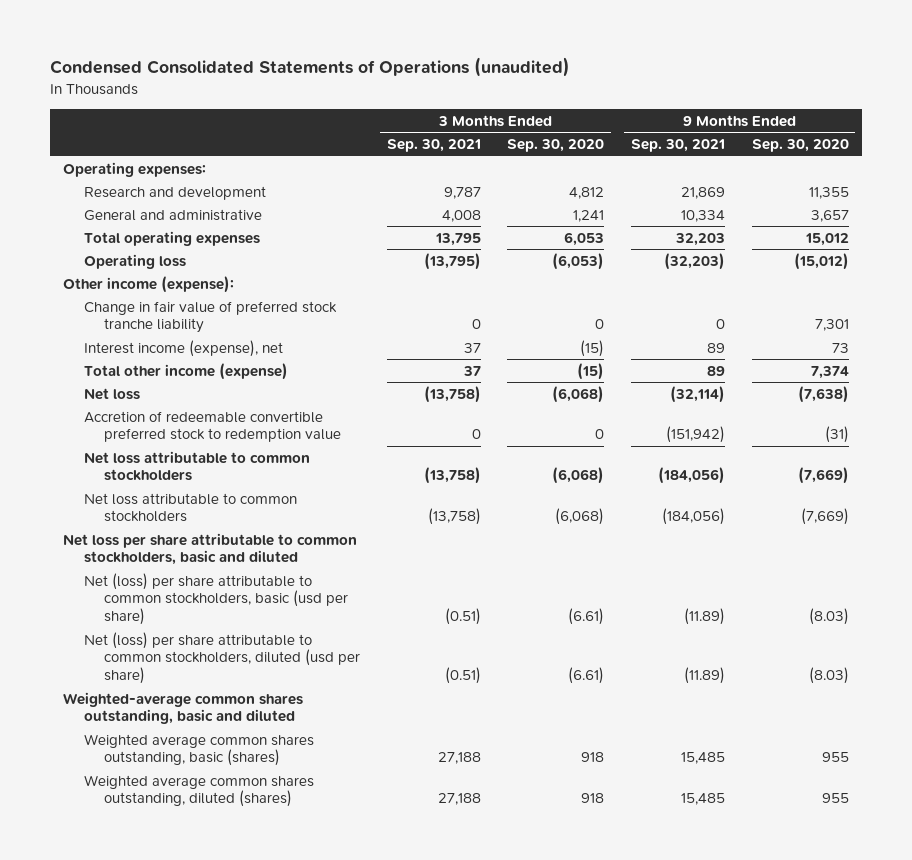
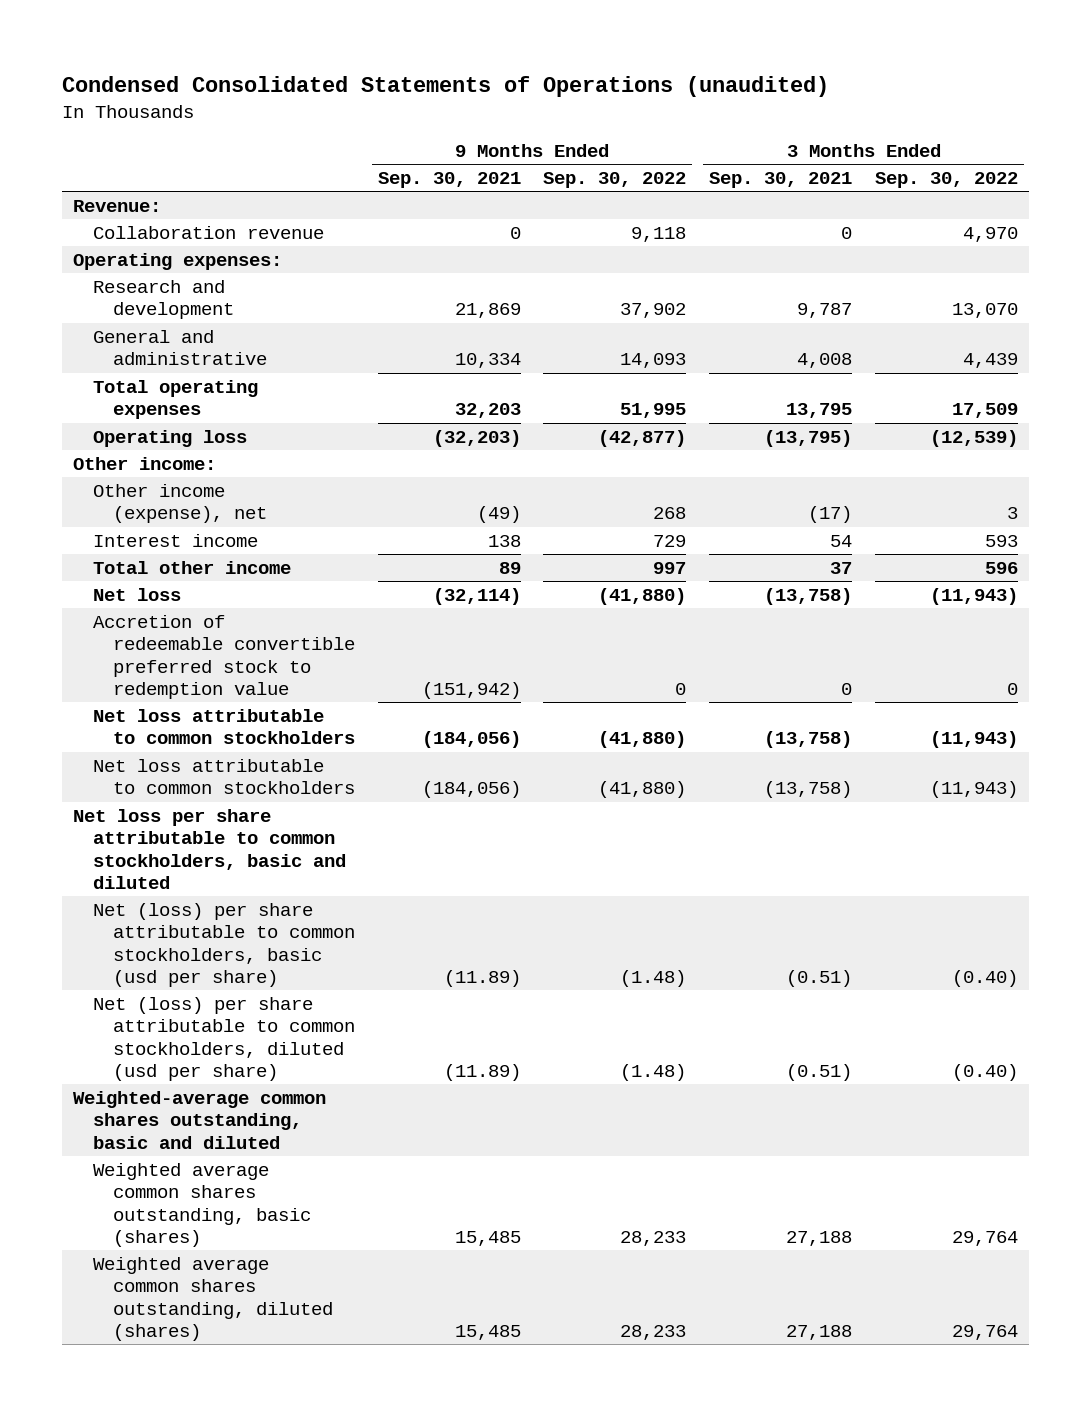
[507,139,605,153] Sep. 30, 2020 -> none
[751,139,849,153] Sep. 30, 2020 -> none
none -> [543,171,687,188] Sep. 30, 2022
none -> [874,171,1018,188] Sep. 30, 2022
none -> [73,199,162,212] Revenue:
none -> [93,225,325,239] Collaboration revenue
[83,300,337,334] Change in fair value of preferred stock tranche liability -> none
[63,275,235,293] Other income (expense): -> [73,456,217,470] Other income:
none -> [93,483,268,524] Other income (expense), net
[83,339,283,357] Interest income (expense), net -> [93,533,259,547] Interest income
[463,342,481,353] 37 -> [830,534,853,547] 54
[707,342,726,353] 89 -> [487,534,521,547] 138
[83,362,288,380] Total other income (expense) -> [93,560,292,574] Total other income

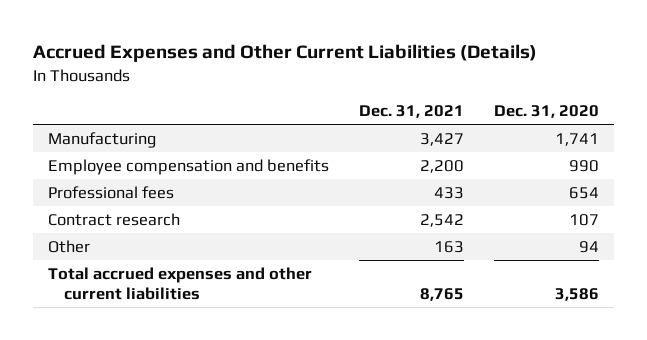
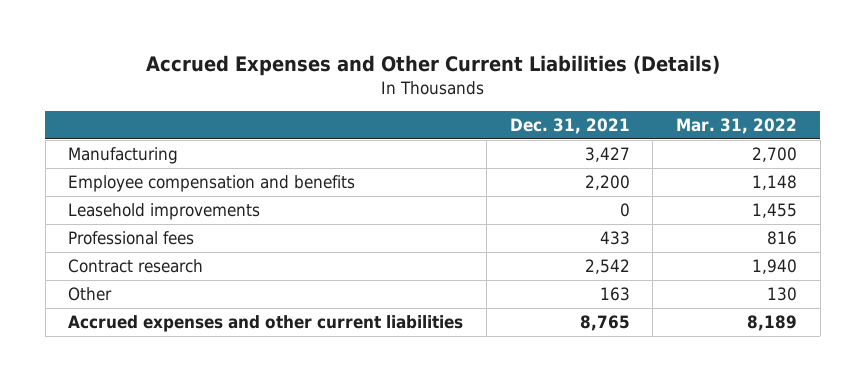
[494,105,600,119] Dec. 31, 2020 -> none
none -> [675,117,797,134] Mar. 31, 2022
none -> [68,203,261,221] Leasehold improvements
[47,266,312,300] Total accrued expenses and other current liabilities -> [68,315,464,333] Accrued expenses and other current liabilities

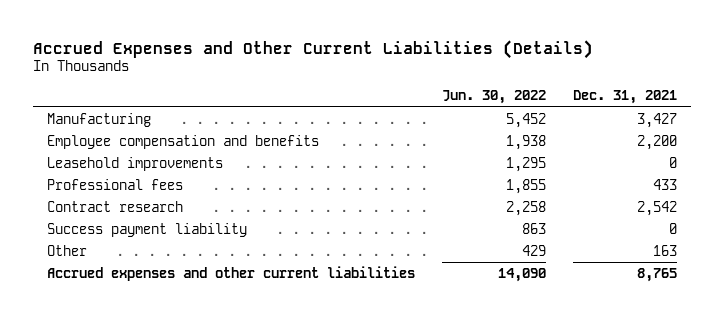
[675,117,797,134] Mar. 31, 2022 -> none
none -> [441,90,546,105] Jun. 30, 2022
none -> [46,222,247,237] Success payment liability

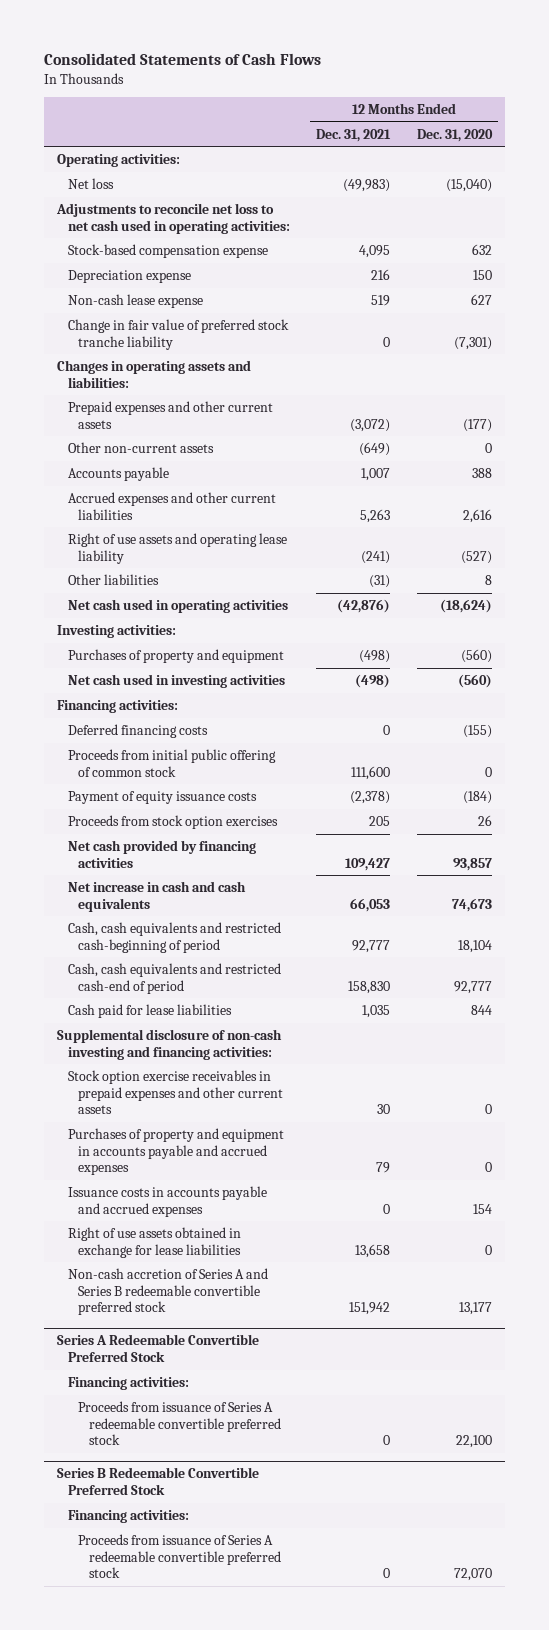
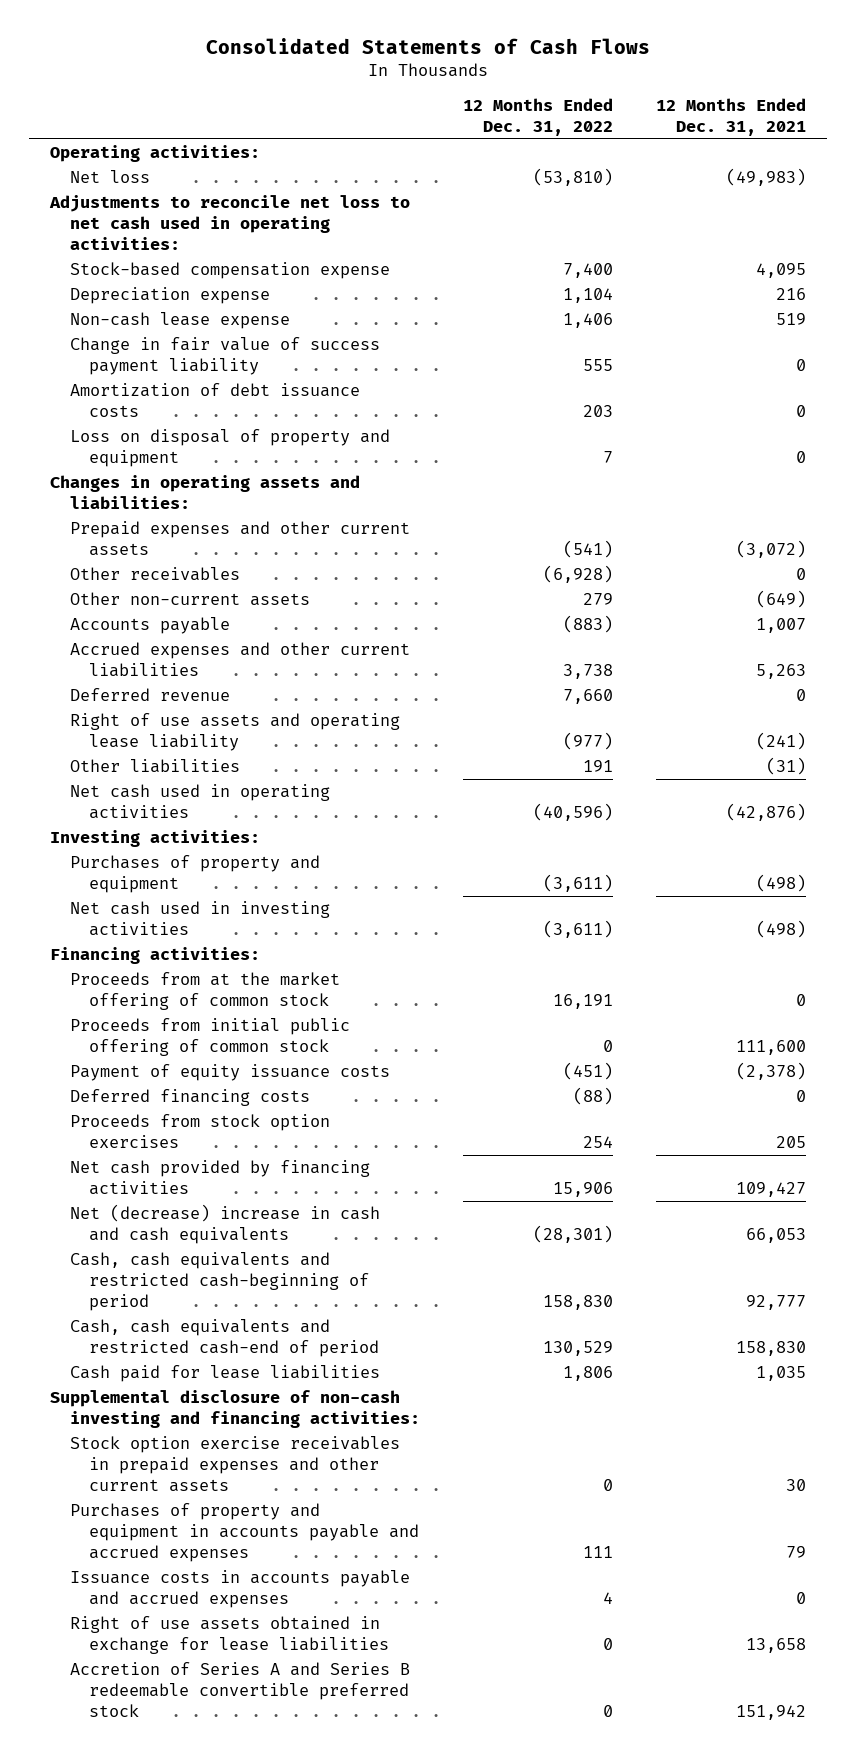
[416,128,493,142] Dec. 31, 2020 -> none
none -> [462,97,613,137] 12 Months Ended Dec. 31, 2022
[67,318,289,350] Change in fair value of preferred stock tranche liability -> [69,337,380,376] Change in fair value of success payment liability
none -> [69,383,360,418] Amortization of debt issuance costs
none -> [69,429,390,468] Loss on disposal of property and equipment
none -> [69,567,240,582] Other receivables
none -> [69,688,230,702] Deferred revenue
none -> [69,972,340,1011] Proceeds from at the market offering of common stock
[67,723,208,738] Deferred financing costs -> [69,1089,310,1107] Deferred financing costs
[67,880,246,912] Net increase in cash and cash equivalents -> [69,1204,380,1245] Net (decrease) increase in cash and cash equivalents
[57,1334,260,1362] Series A Redeemable Convertible Preferred Stock -> none
[67,1376,189,1390] Financing activities: -> none
[78,1400,281,1446] Proceeds from issuance of Series A redeemable convertible preferred stock -> none
[57,1467,260,1495] Series B Redeemable Convertible Preferred Stock -> none
[67,1509,189,1523] Financing activities: -> none
[78,1533,281,1579] Proceeds from issuance of Series A redeemable convertible preferred stock -> none
[67,1267,268,1316] Non-cash accretion of Series A and Series B redeemable convertible preferred stock -> [69,1662,410,1718] Accretion of Series A and Series B redeemable convertible preferred stock

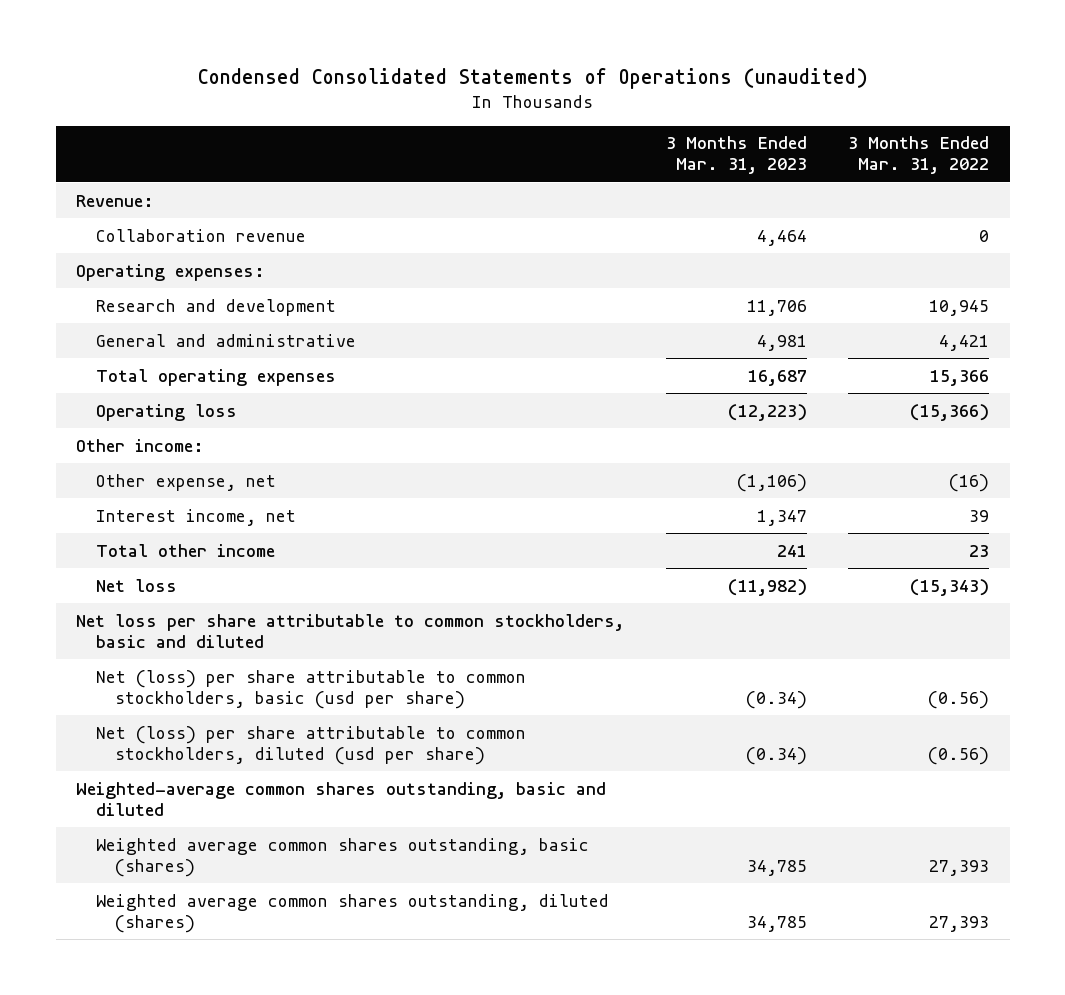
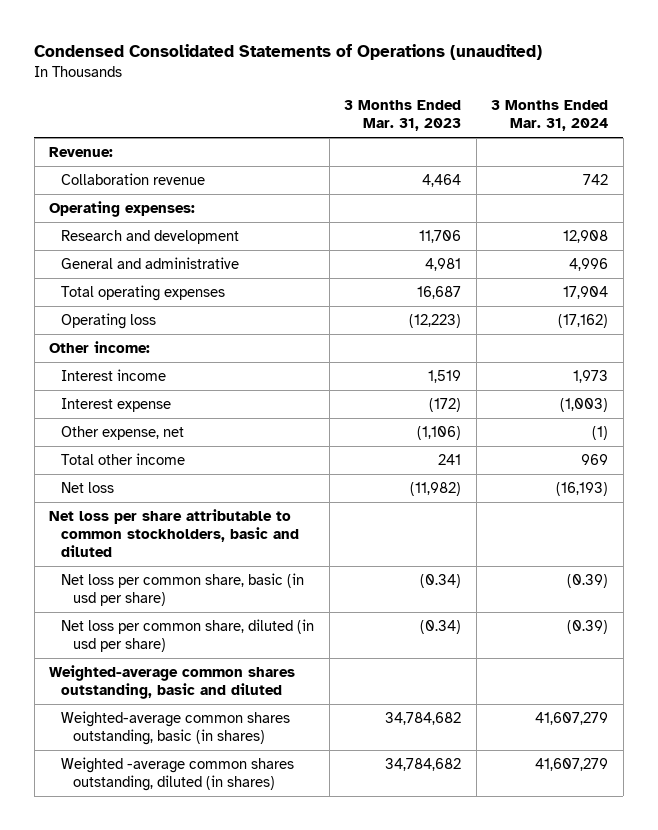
[847,136,989,175] 3 Months Ended Mar. 31, 2022 -> none
none -> [491,100,609,132] 3 Months Ended Mar. 31, 2024
none -> [61,368,167,381] Interest income
none -> [61,397,172,412] Interest expense
[95,508,296,526] Interest income, net -> none
[95,669,526,709] Net (loss) per share attributable to common stockholders, basic (usd per share) -> [61,572,305,607] Net loss per common share, basic (in usd per share)
[95,725,526,765] Net (loss) per share attributable to common stockholders, diluted (usd per share) -> [61,618,315,653] Net loss per common share, diluted (in usd per share)
[95,837,589,877] Weighted average common shares outstanding, basic (shares) -> [61,710,291,746] Weighted-average common shares outstanding, basic (in shares)
[746,859,807,876] 34,785 -> [385,711,462,725] 34,784,682
[95,893,609,933] Weighted average common shares outstanding, diluted (shares) -> [61,756,295,792] Weighted -average common shares outstanding, diluted (in shares)
[746,915,807,932] 34,785 -> [385,757,462,771] 34,784,682

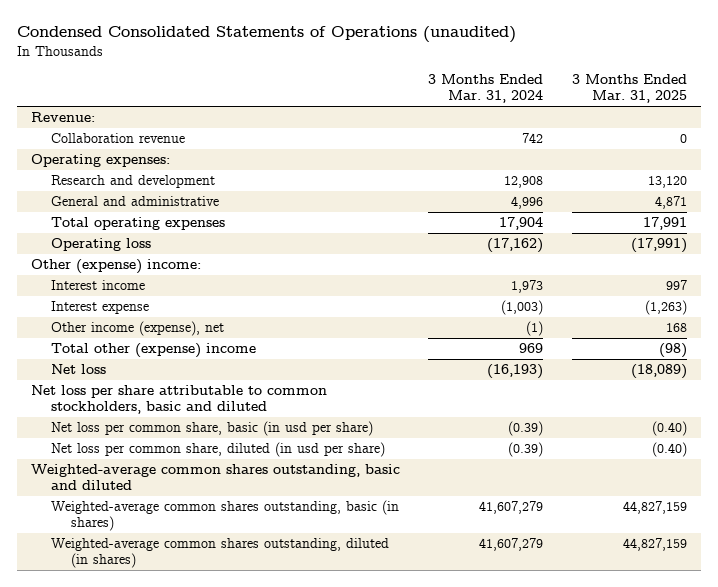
[344,100,462,132] 3 Months Ended Mar. 31, 2023 -> none
none -> [571,73,687,104] 3 Months Ended Mar. 31, 2025
[49,340,151,353] Other income: -> [30,258,201,274] Other (expense) income:
[61,425,185,440] Other expense, net -> [51,320,225,336] Other income (expense), net
[61,452,186,465] Total other income -> [51,342,257,358] Total other (expense) income
[61,756,295,792] Weighted -average common shares outstanding, diluted (in shares) -> [51,537,390,569] Weighted-average common shares outstanding, diluted (in shares)

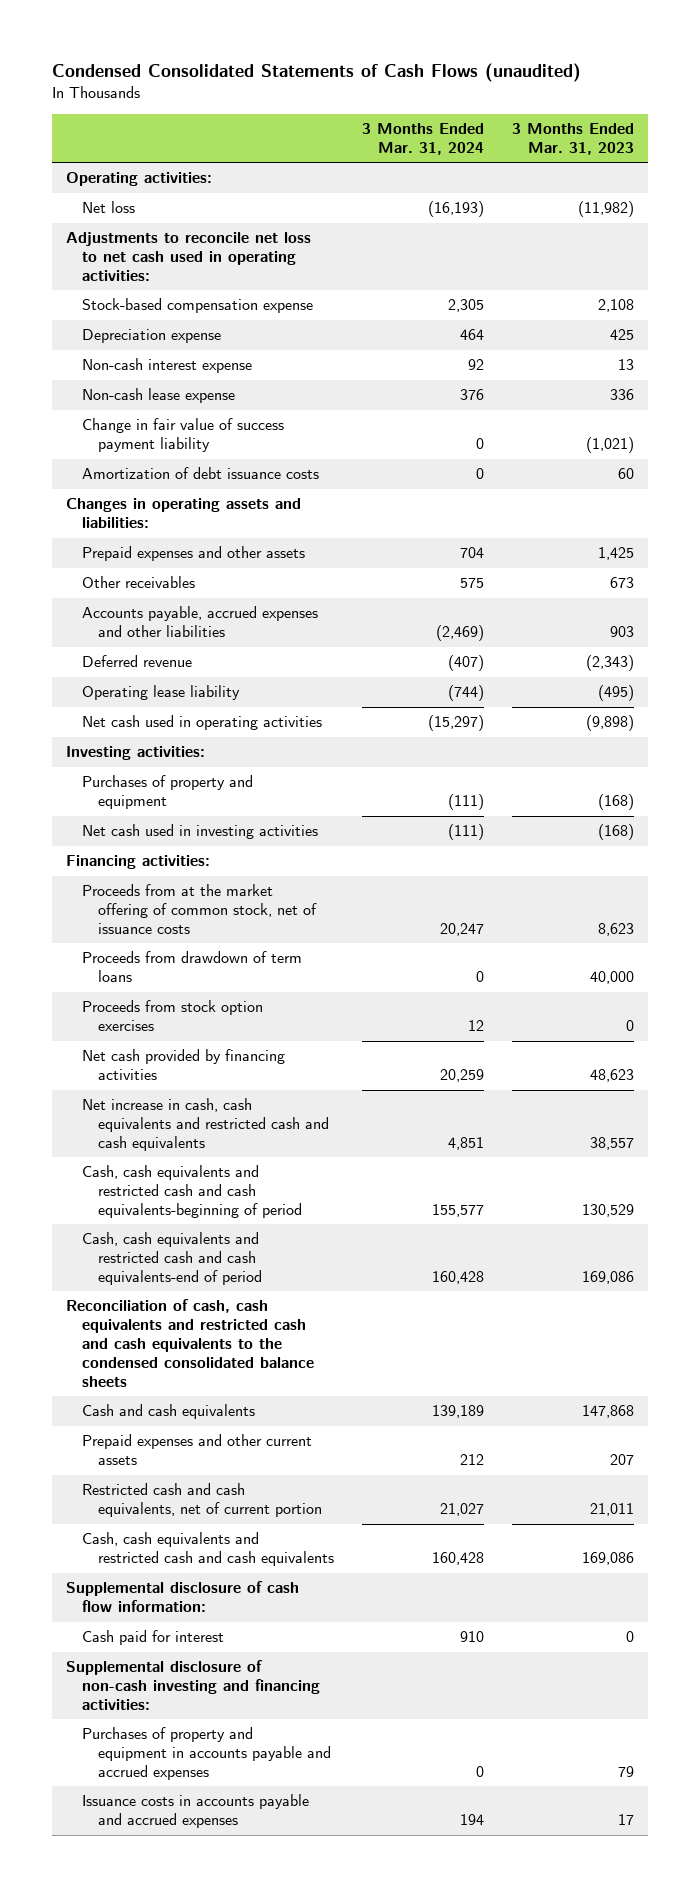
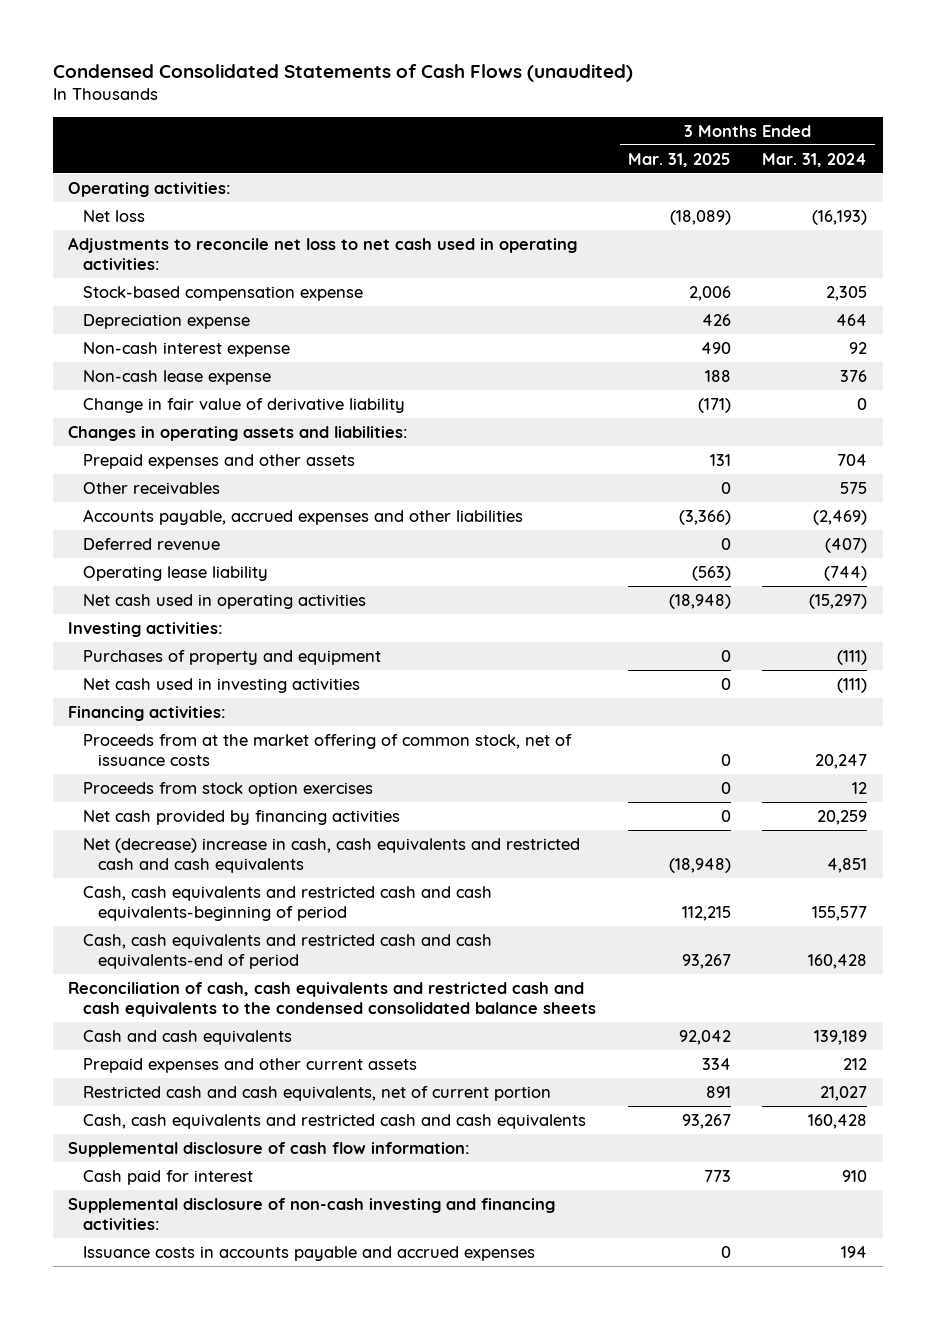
[511,123,634,155] 3 Months Ended Mar. 31, 2023 -> none
none -> [627,152,731,167] Mar. 31, 2025
[81,467,319,480] Amortization of debt issuance costs -> none
[81,418,284,453] Change in fair value of success payment liability -> [83,397,406,413] Change in fair value of derivative liability
[81,951,302,983] Proceeds from drawdown of term loans -> none
[81,1098,329,1152] Net increase in cash, cash equivalents and restricted cash and cash equivalents -> [83,837,581,873] Net (decrease) increase in cash, cash equivalents and restricted cash and cash equivalents
[81,1727,331,1781] Purchases of property and equipment in accounts payable and accrued expenses -> none

